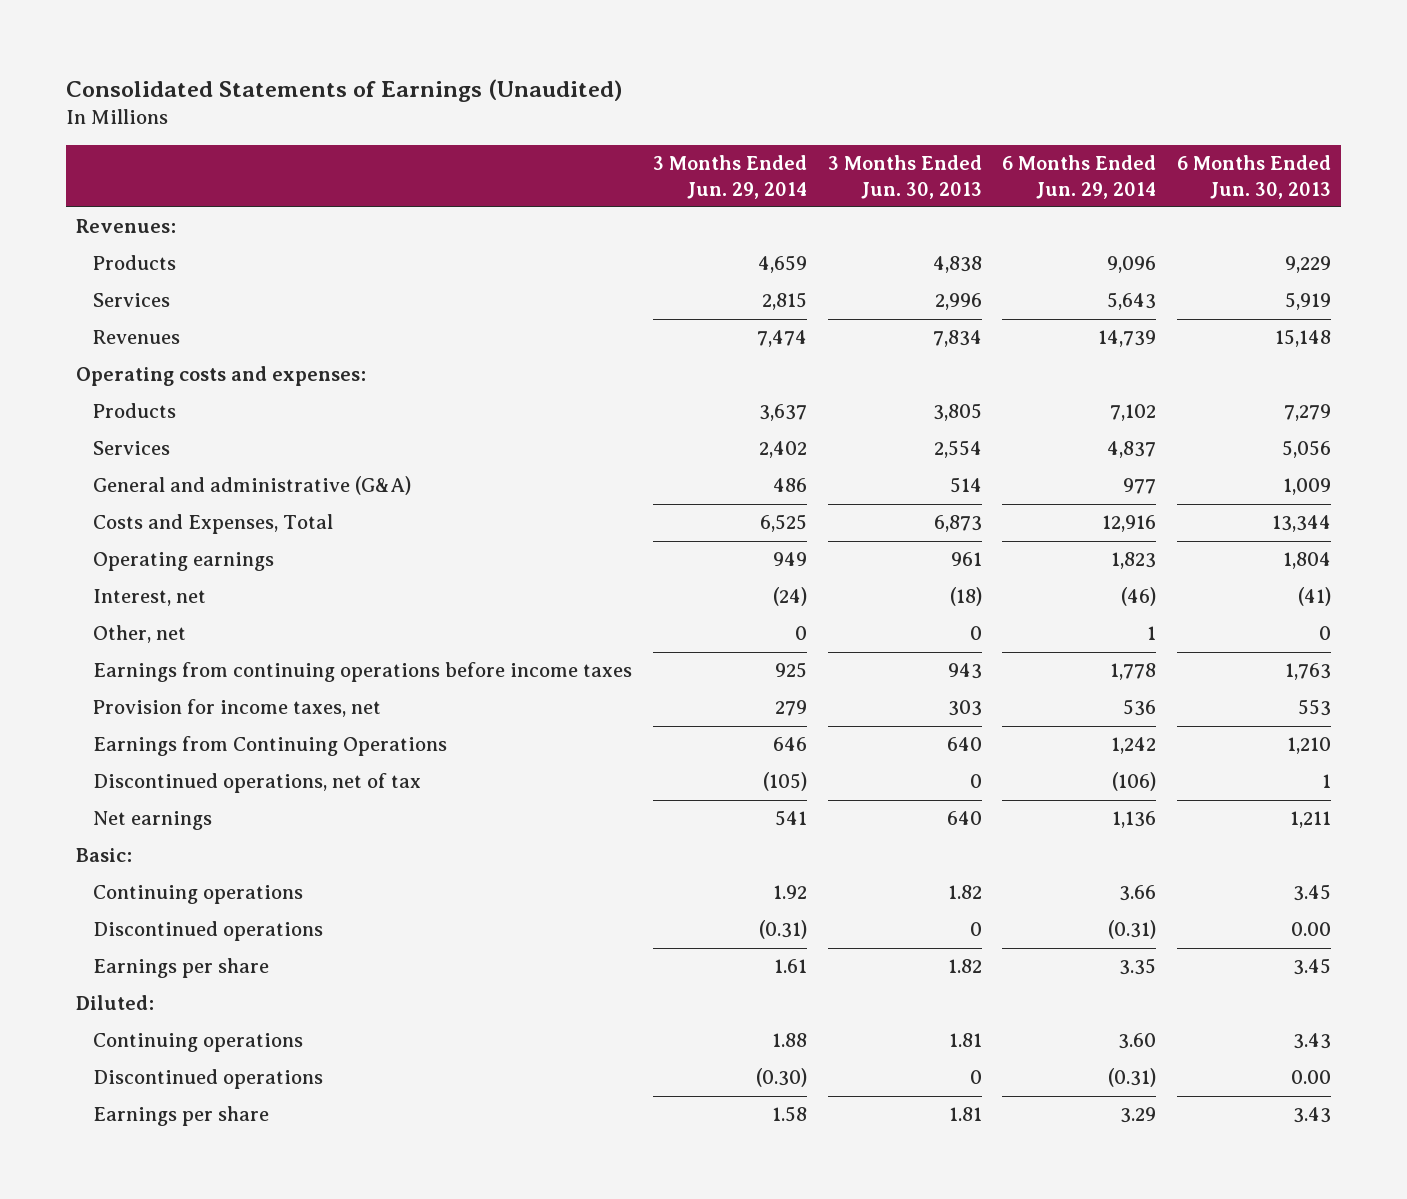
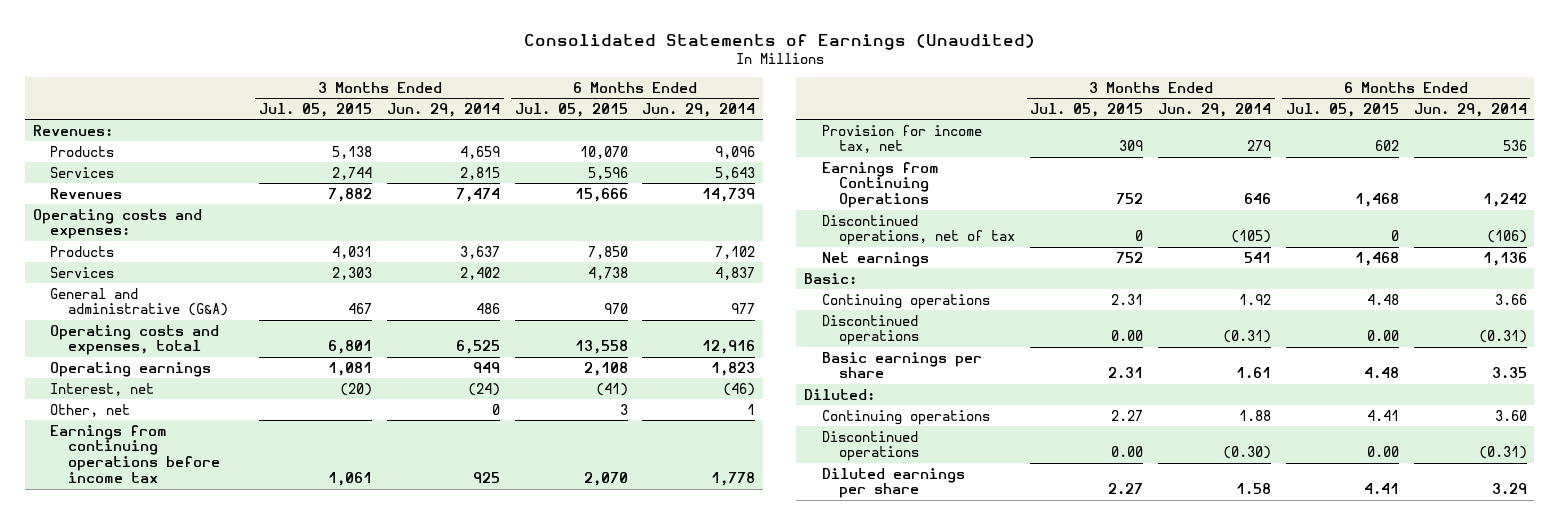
[827,154,982,199] 3 Months Ended Jun. 30, 2013 -> none
[1176,154,1331,199] 6 Months Ended Jun. 30, 2013 -> none
none -> [259,102,373,117] Jul. 05, 2015
none -> [514,102,628,117] Jul. 05, 2015
[93,514,334,535] Costs and Expenses, Total -> [50,324,220,356] Operating costs and expenses, total
[93,662,633,683] Earnings from continuing operations before income taxes -> [50,424,221,484] Earnings from continuing operations before income tax
[93,699,382,718] Provision for income taxes, net -> [821,124,982,154] Provision for income tax, net
[93,958,270,979] Earnings per share -> [821,351,982,379] Basic earnings per share
[93,1106,270,1127] Earnings per share -> [821,467,965,499] Diluted earnings per share

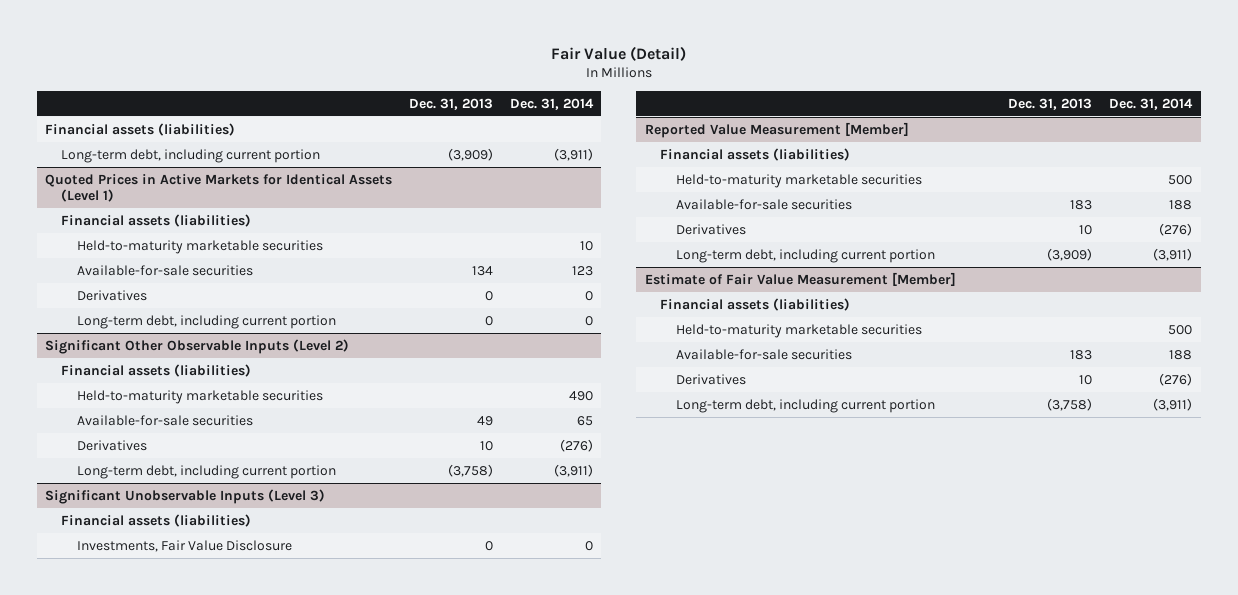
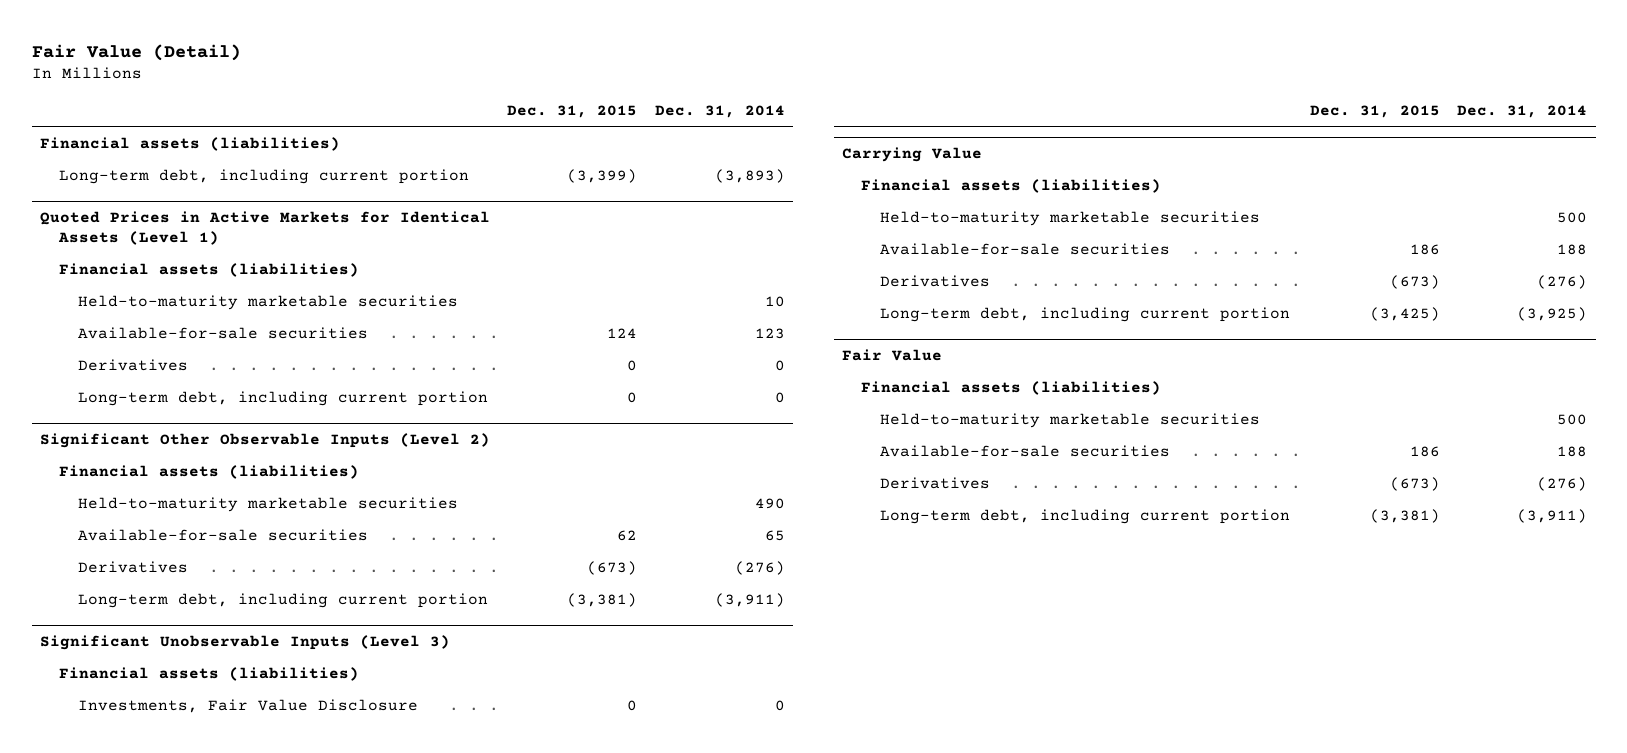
[409,97,494,110] Dec. 31, 2013 -> none
none -> [507,105,638,119] Dec. 31, 2015
[554,147,594,161] (3,911) -> [714,168,785,183] (3,893)
[644,121,909,138] Reported Value Measurement [Member] -> [842,146,983,162] Carrying Value
[1153,247,1193,261] (3,911) -> [1516,306,1587,321] (3,925)
[644,271,956,286] Estimate of Fair Value Measurement [Member] -> [842,348,943,361] Fair Value

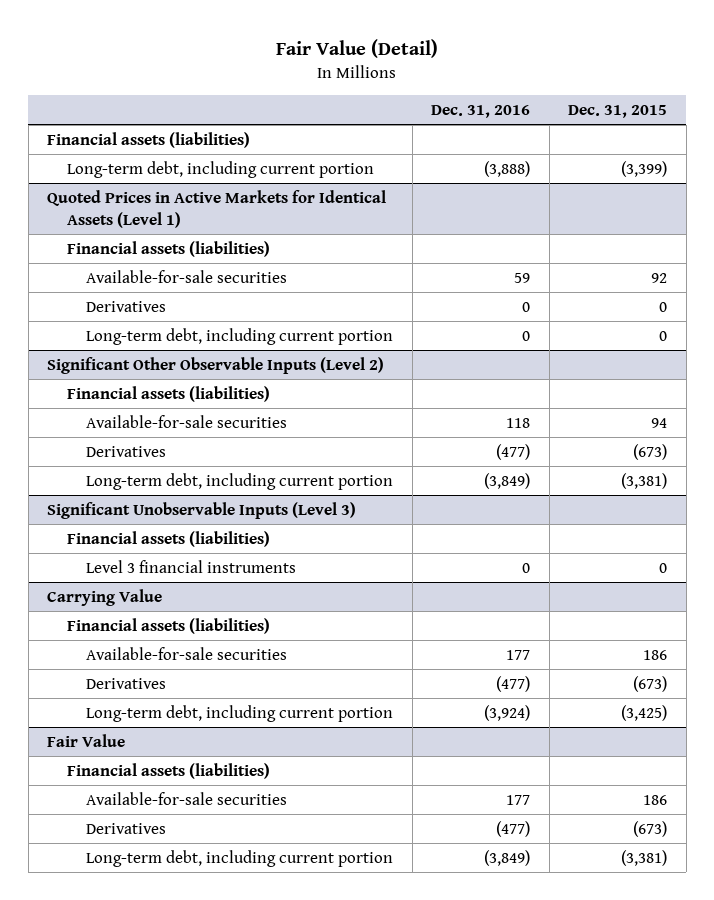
[654,105,785,119] Dec. 31, 2014 -> none
none -> [431,104,531,118] Dec. 31, 2016
[78,294,459,310] Held-to-maturity marketable securities -> none
[607,327,638,338] 124 -> [651,272,668,283] 92
[78,496,459,512] Held-to-maturity marketable securities -> none
[617,529,638,541] 62 -> [651,417,668,428] 94
[78,698,419,713] Investments, Fair Value Disclosure -> [86,559,297,573] Level 3 financial instruments
[880,210,1261,226] Held-to-maturity marketable securities -> none
[880,412,1261,428] Held-to-maturity marketable securities -> none

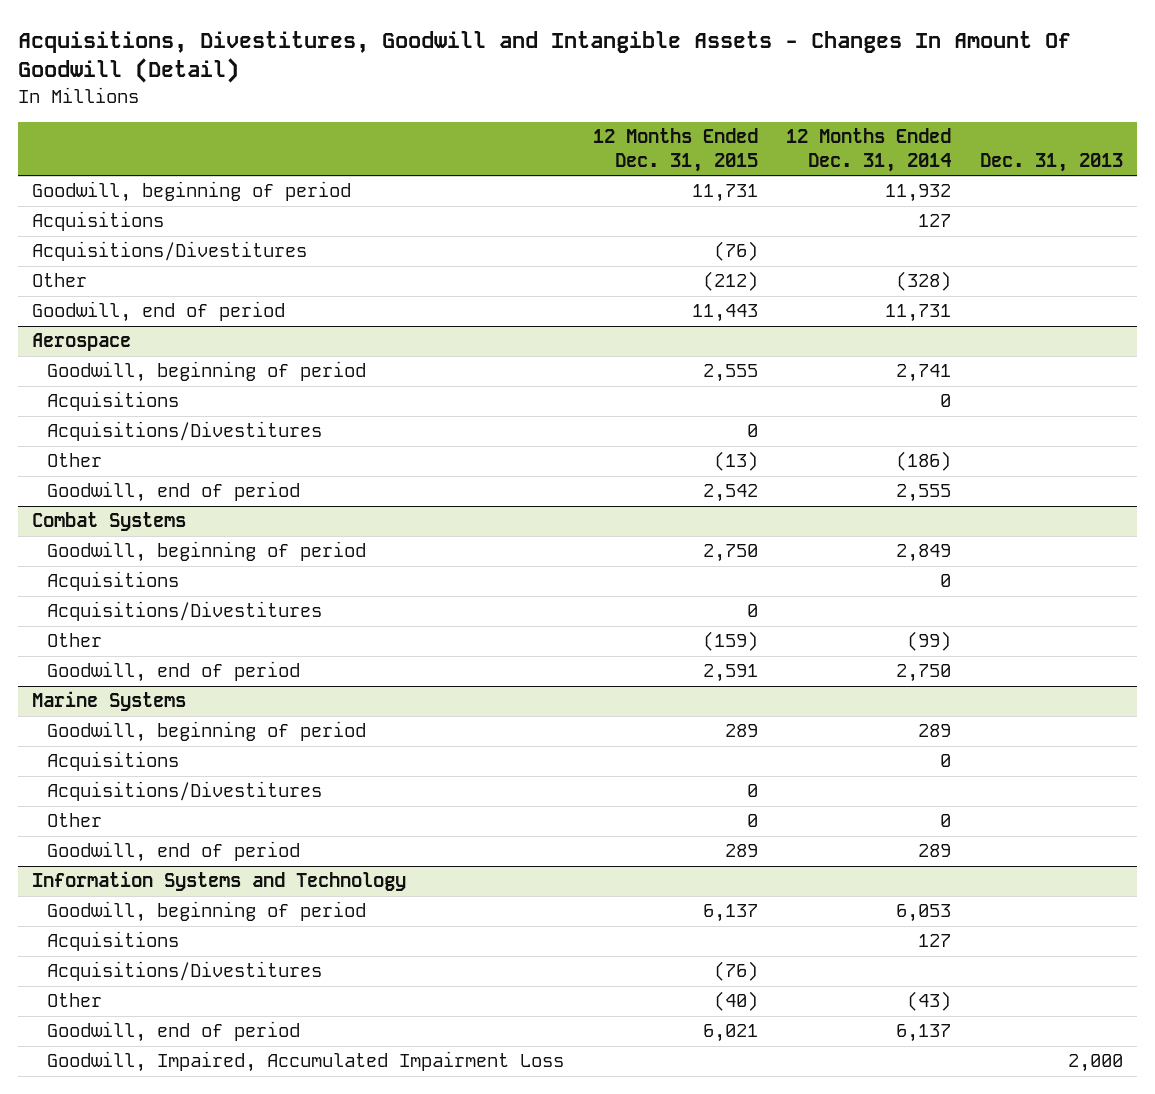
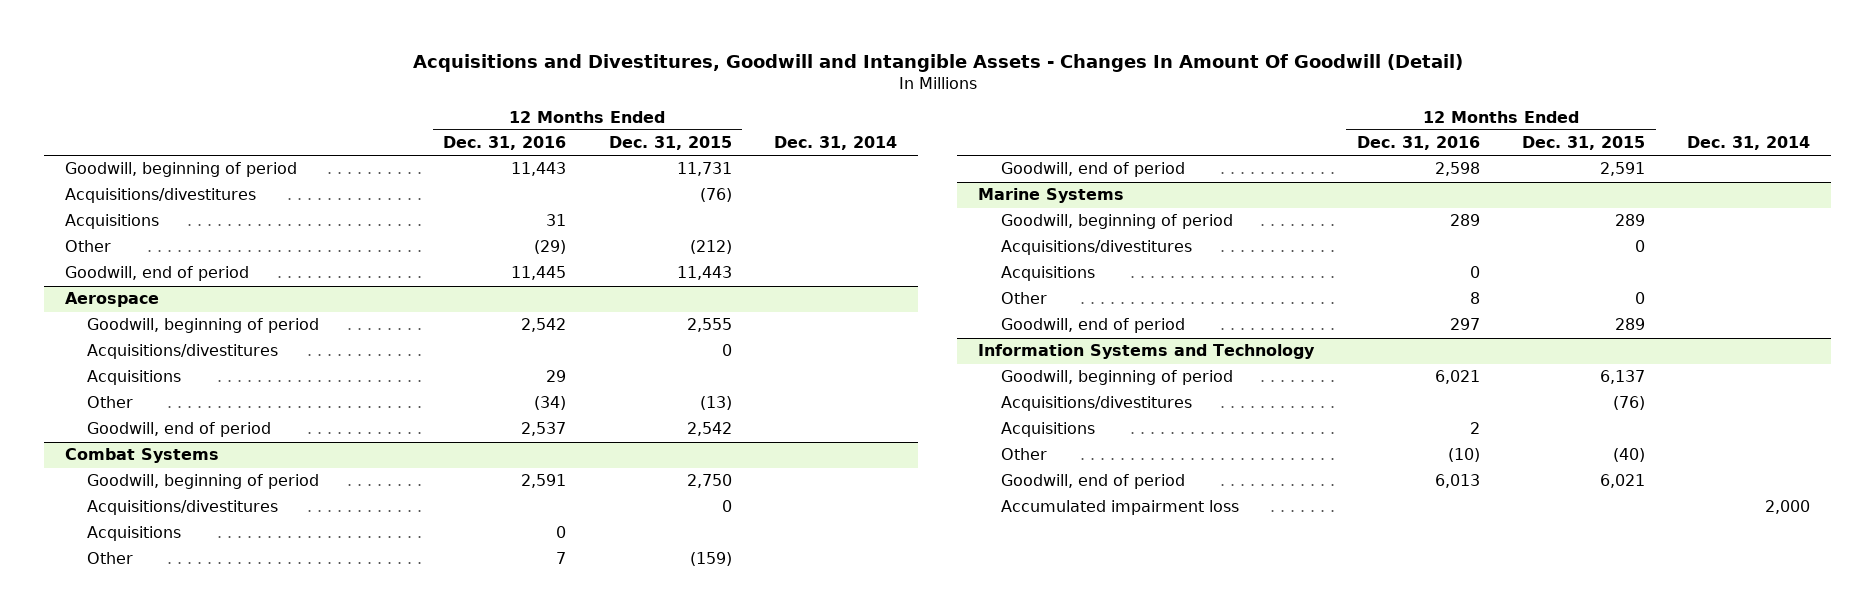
[18,30,1072,84] Acquisitions, Divestitures, Goodwill and Intangible Assets - Changes In Amount Of Goodwill (Detail) -> [412,53,1463,72] Acquisitions and Divestitures, Goodwill and Intangible Assets - Changes In Amount Of Goodwill (Detail)
[786,128,952,173] 12 Months Ended Dec. 31, 2014 -> none
[979,153,1123,173] Dec. 31, 2013 -> none
none -> [443,136,567,151] Dec. 31, 2016
none -> [773,136,897,151] Dec. 31, 2014
none -> [64,188,256,204] Acquisitions/divestitures
[32,241,308,262] Acquisitions/Divestitures -> none
none -> [87,344,279,360] Acquisitions/divestitures
[46,421,322,442] Acquisitions/Divestitures -> none
none -> [87,500,279,516] Acquisitions/divestitures
[46,601,322,622] Acquisitions/Divestitures -> none
none -> [1000,240,1192,256] Acquisitions/divestitures
[46,781,322,802] Acquisitions/Divestitures -> none
none -> [1000,396,1192,412] Acquisitions/divestitures
[46,961,322,982] Acquisitions/Divestitures -> none
[46,1051,564,1073] Goodwill, Impaired, Accumulated Impairment Loss -> [1000,500,1239,516] Accumulated impairment loss

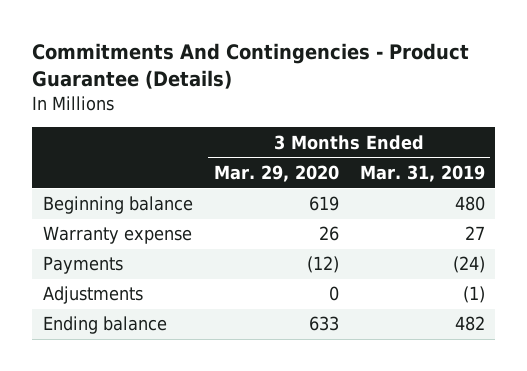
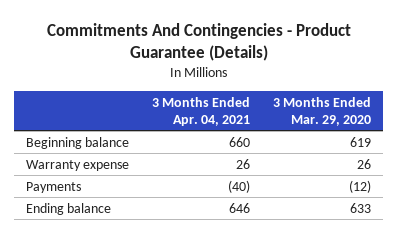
[359,164,485,182] Mar. 31, 2019 -> none
none -> [152,96,251,126] 3 Months Ended Apr. 04, 2021
[42,286,143,305] Adjustments -> none

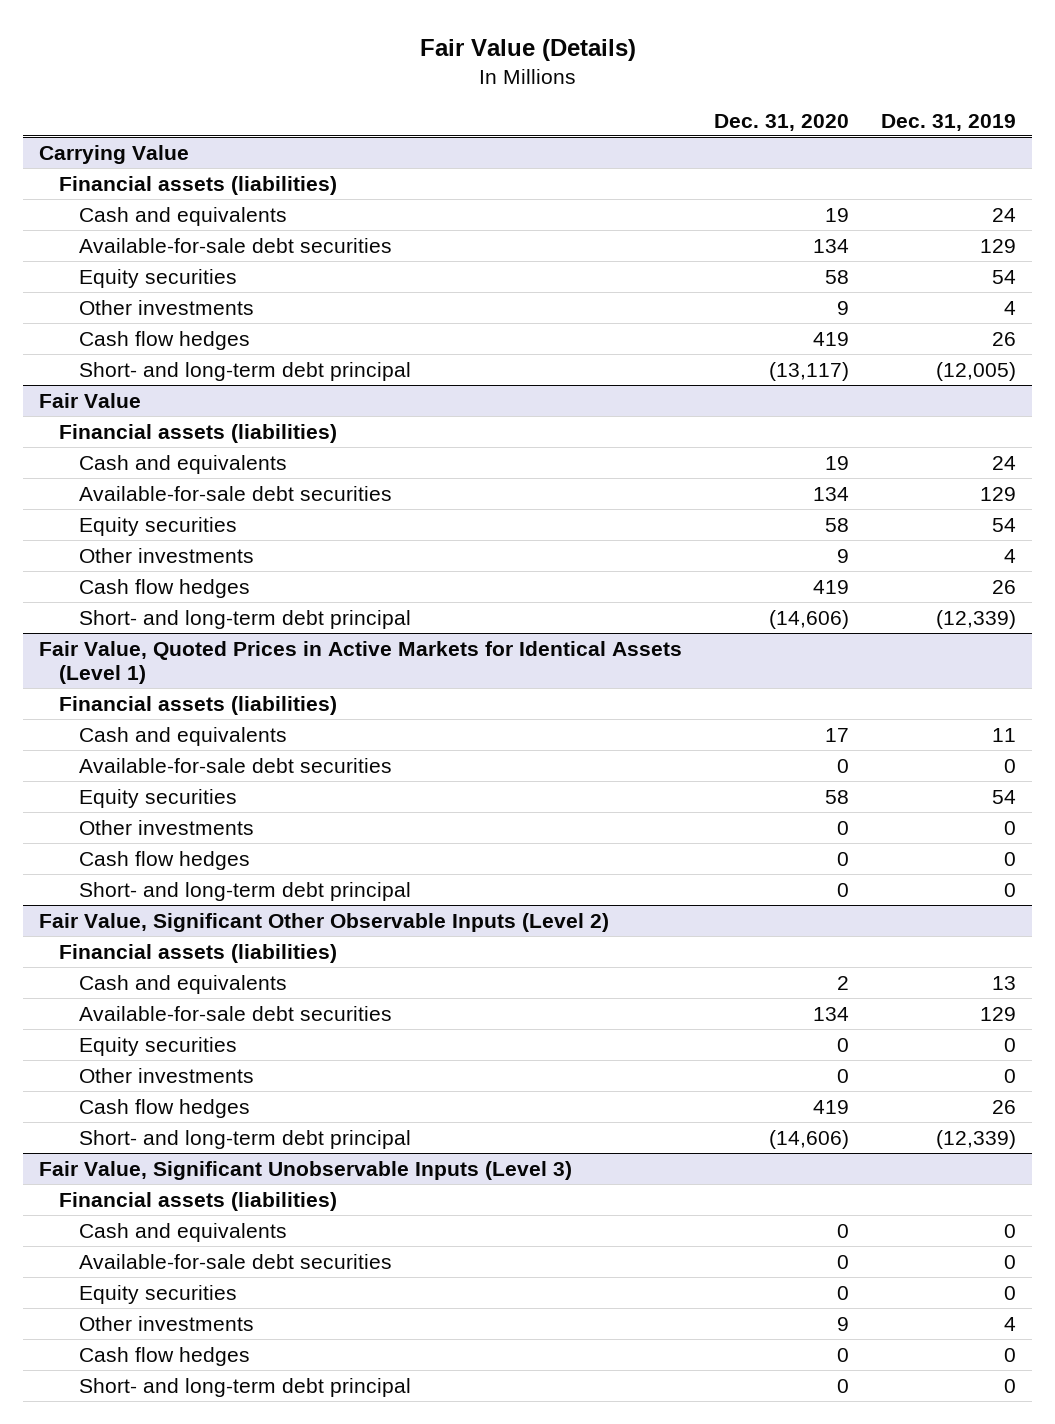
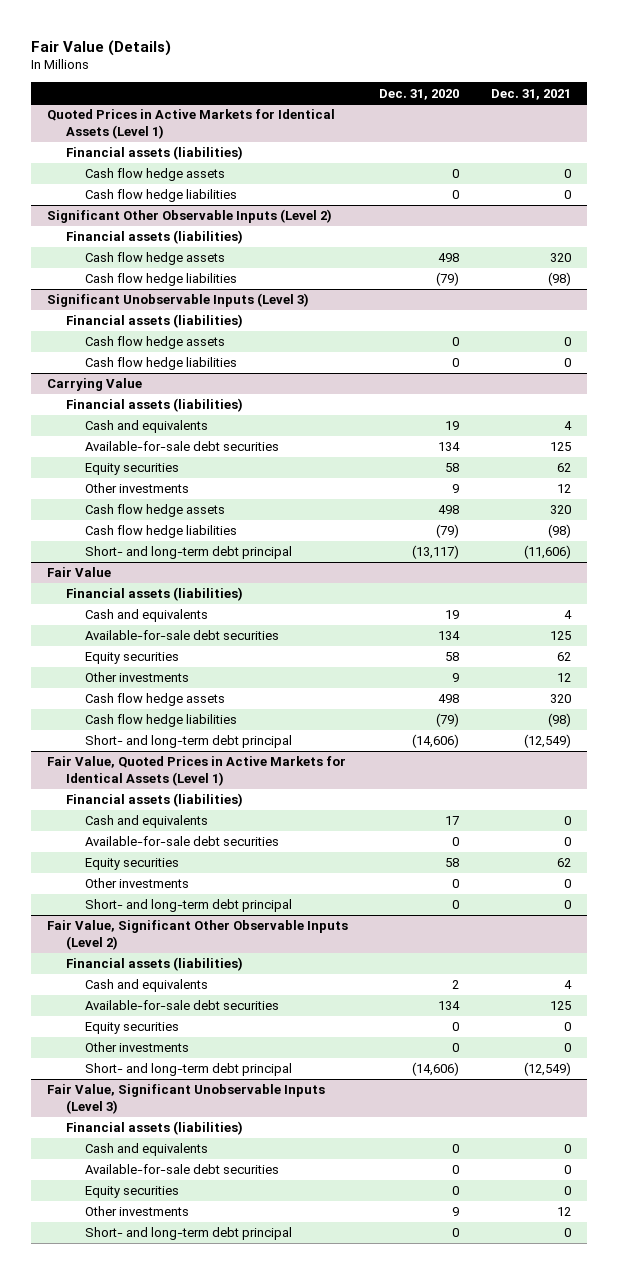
[881,113,1017,131] Dec. 31, 2019 -> none
none -> [490,88,571,100] Dec. 31, 2021
none -> [47,109,336,139] Quoted Prices in Active Markets for Identical Assets (Level 1)
none -> [66,146,244,161] Financial assets (liabilities)
none -> [84,168,225,182] Cash flow hedge assets
none -> [84,189,237,203] Cash flow hedge liabilities
none -> [47,209,333,224] Significant Other Observable Inputs (Level 2)
none -> [66,230,244,245] Financial assets (liabilities)
none -> [84,252,225,266] Cash flow hedge assets
none -> [84,273,237,287] Cash flow hedge liabilities
none -> [47,293,310,308] Significant Unobservable Inputs (Level 3)
none -> [66,314,244,329] Financial assets (liabilities)
none -> [84,336,225,350] Cash flow hedge assets
none -> [84,357,237,371] Cash flow hedge liabilities
[78,330,250,350] Cash flow hedges -> none
none -> [84,504,225,518] Cash flow hedge assets
none -> [84,525,237,539] Cash flow hedge liabilities
[78,578,250,598] Cash flow hedges -> none
none -> [84,693,225,707] Cash flow hedge assets
none -> [84,714,237,728] Cash flow hedge liabilities
[78,850,250,870] Cash flow hedges -> none
[78,1098,250,1118] Cash flow hedges -> none
[78,1346,250,1366] Cash flow hedges -> none

